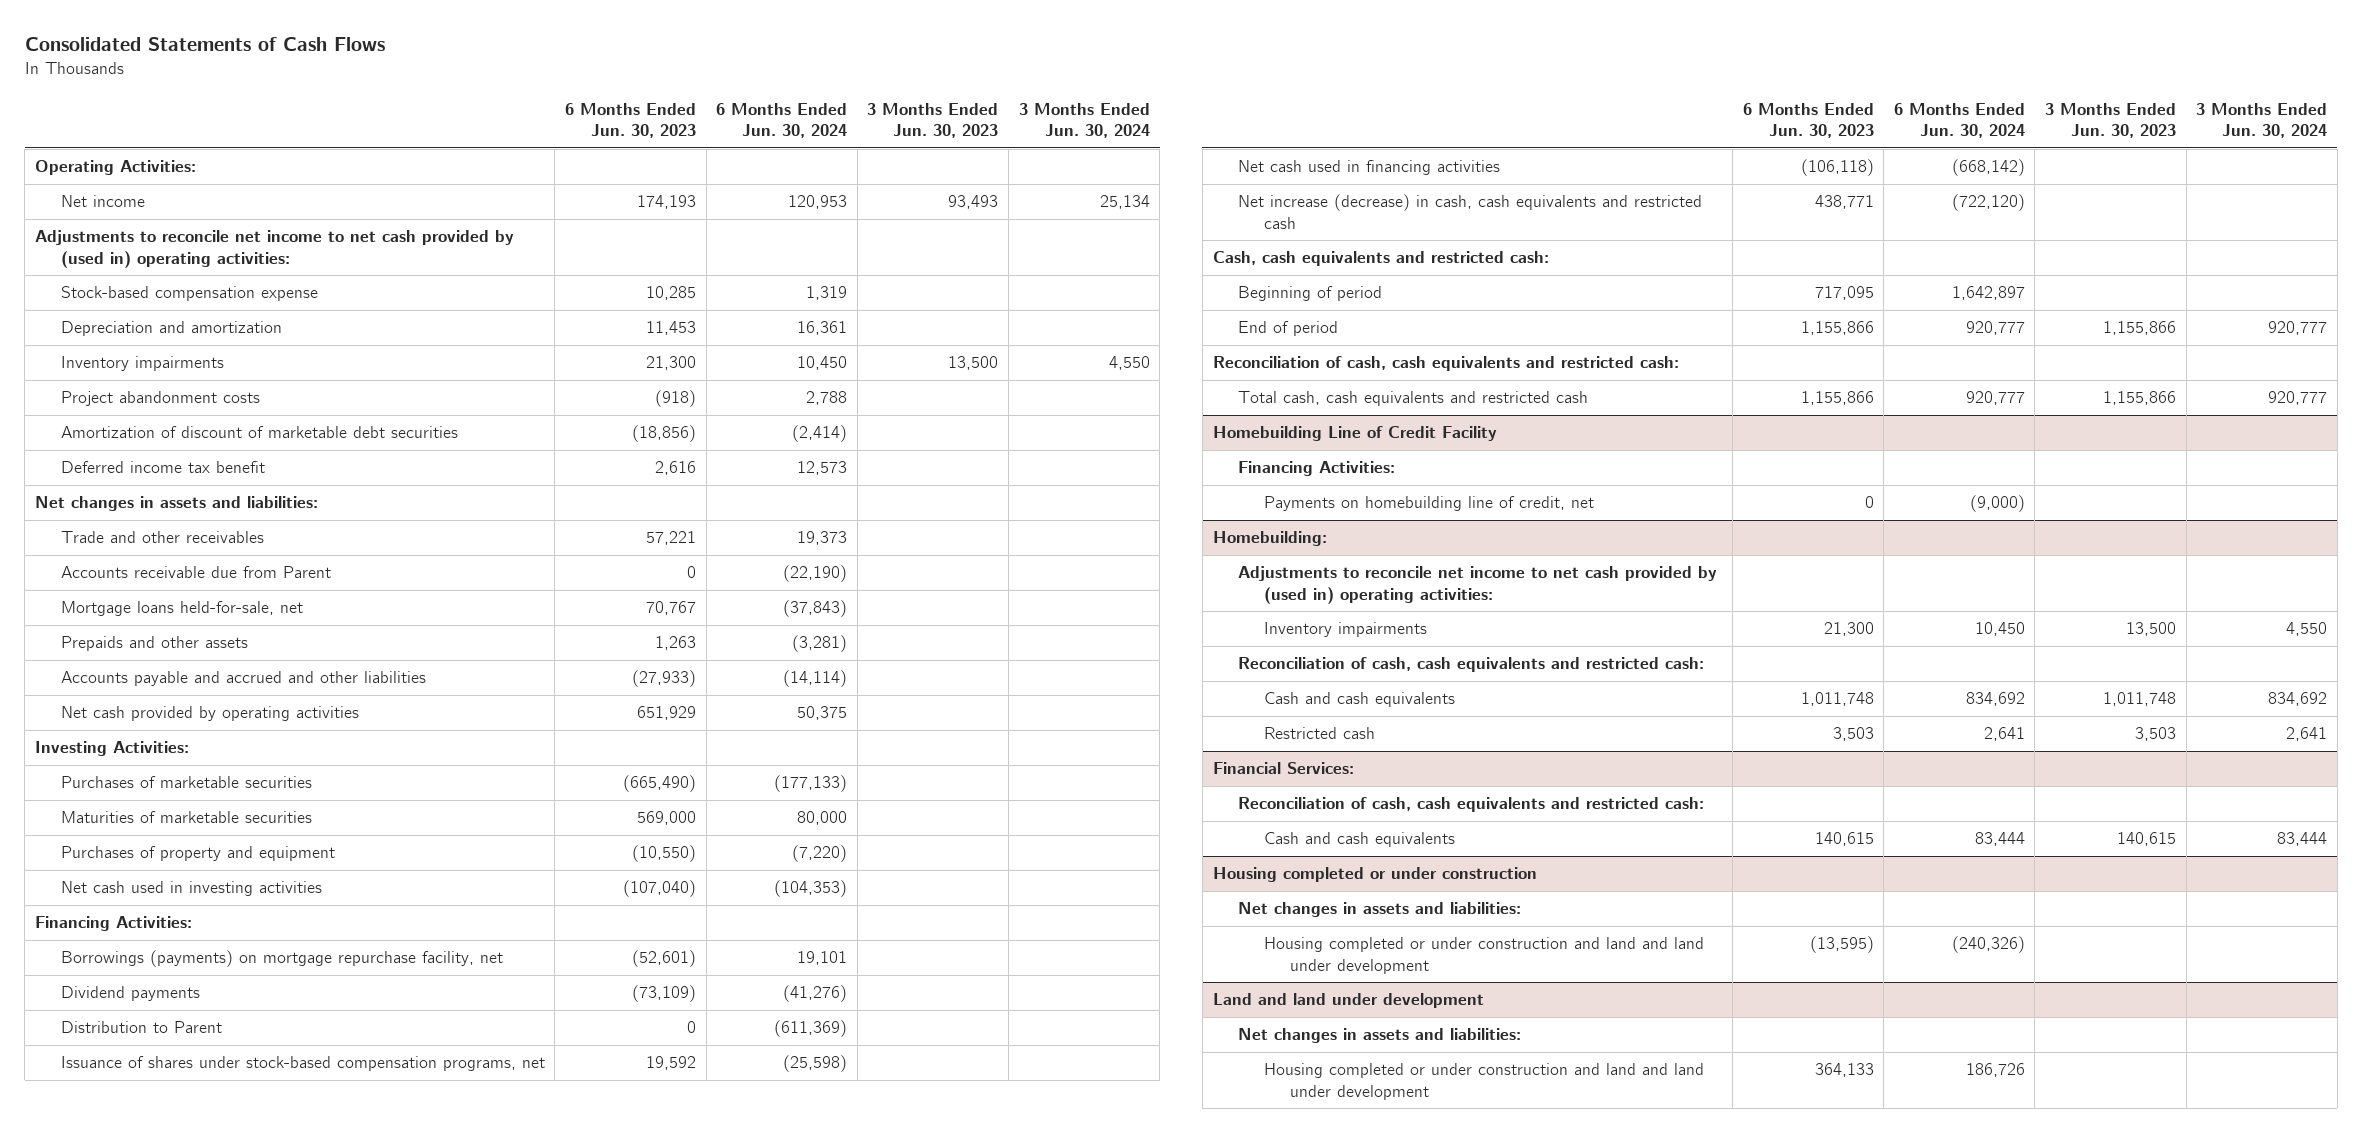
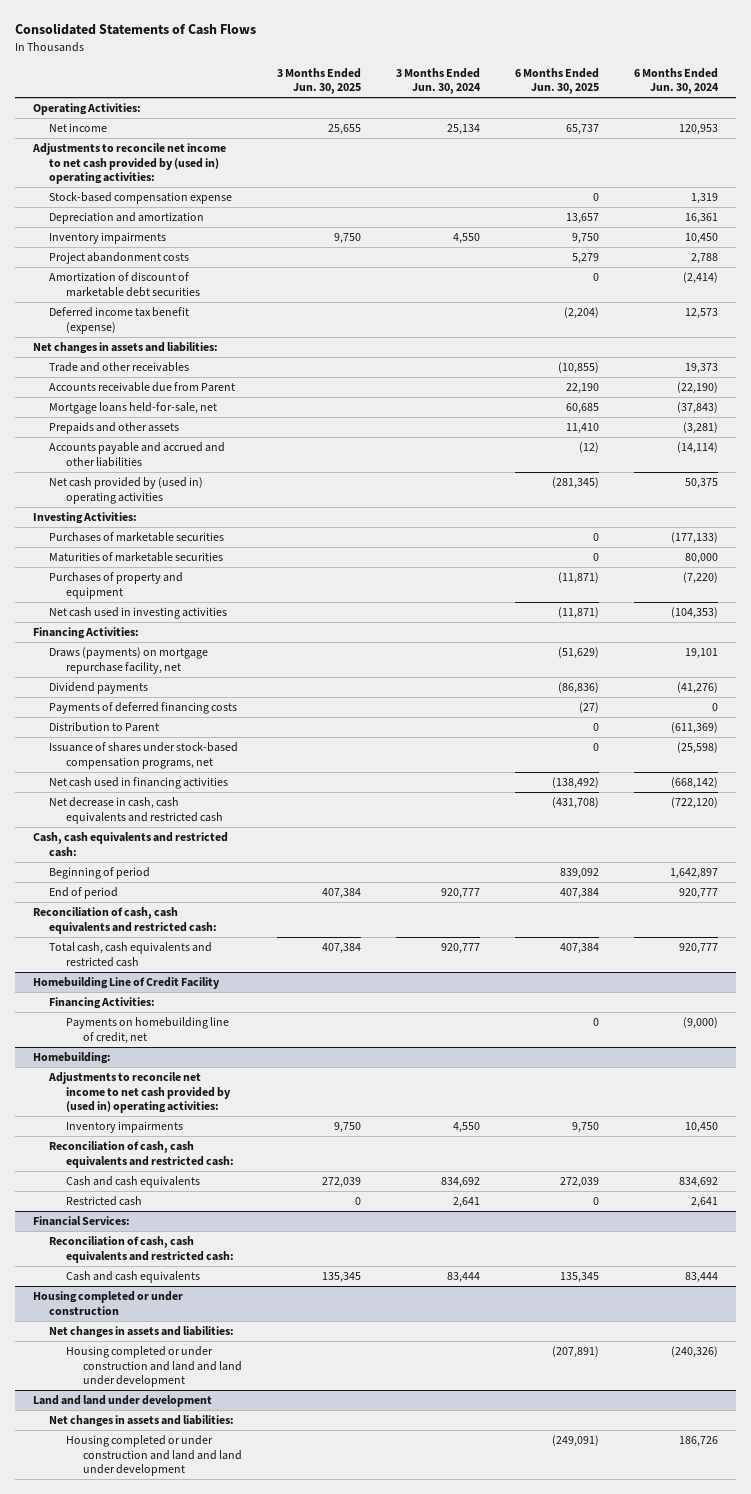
[564,102,696,139] 6 Months Ended Jun. 30, 2023 -> none
[867,102,999,139] 3 Months Ended Jun. 30, 2023 -> none
none -> [277,67,362,95] 3 Months Ended Jun. 30, 2025
none -> [515,67,600,95] 6 Months Ended Jun. 30, 2025
[60,461,265,474] Deferred income tax benefit -> [49,307,190,334] Deferred income tax benefit (expense)
[60,706,359,722] Net cash provided by operating activities -> [49,477,204,504] Net cash provided by (used in) operating activities
[60,950,503,968] Borrowings (payments) on mortgage repurchase facility, net -> [49,647,209,674] Draws (payments) on mortgage repurchase facility, net
none -> [49,702,238,715] Payments of deferred financing costs
[1238,194,1703,229] Net increase (decrease) in cash, cash equivalents and restricted cash -> [49,797,224,824] Net decrease in cash, cash equivalents and restricted cash

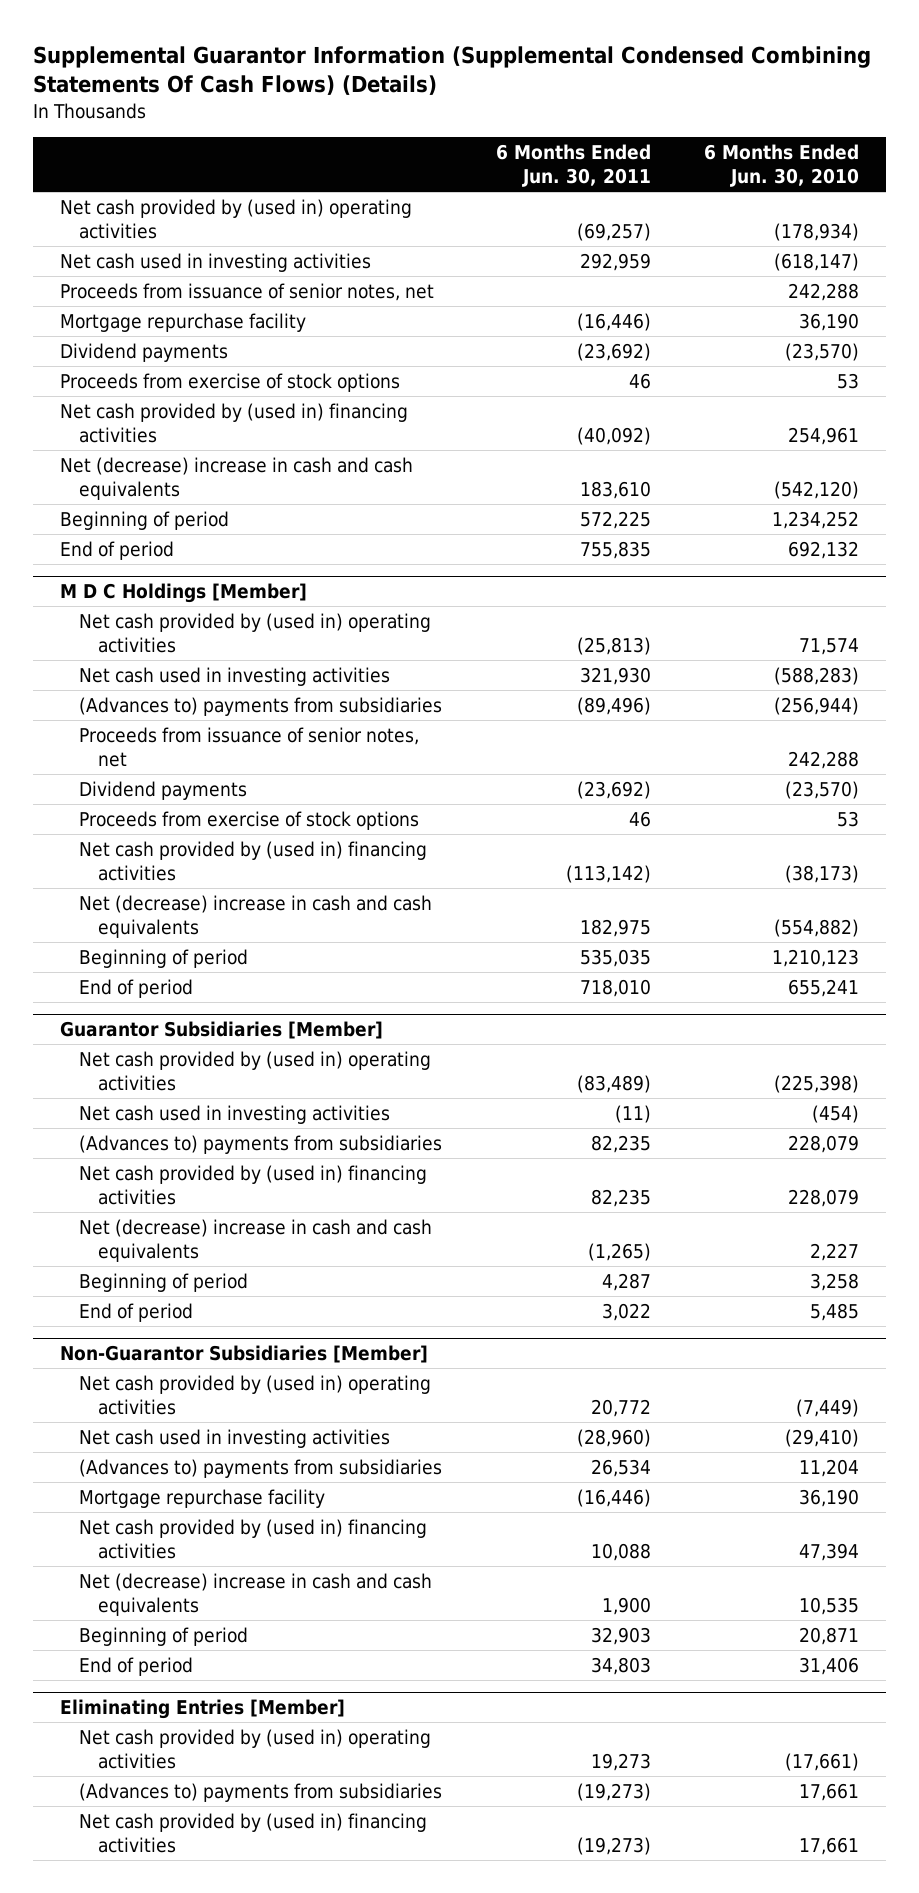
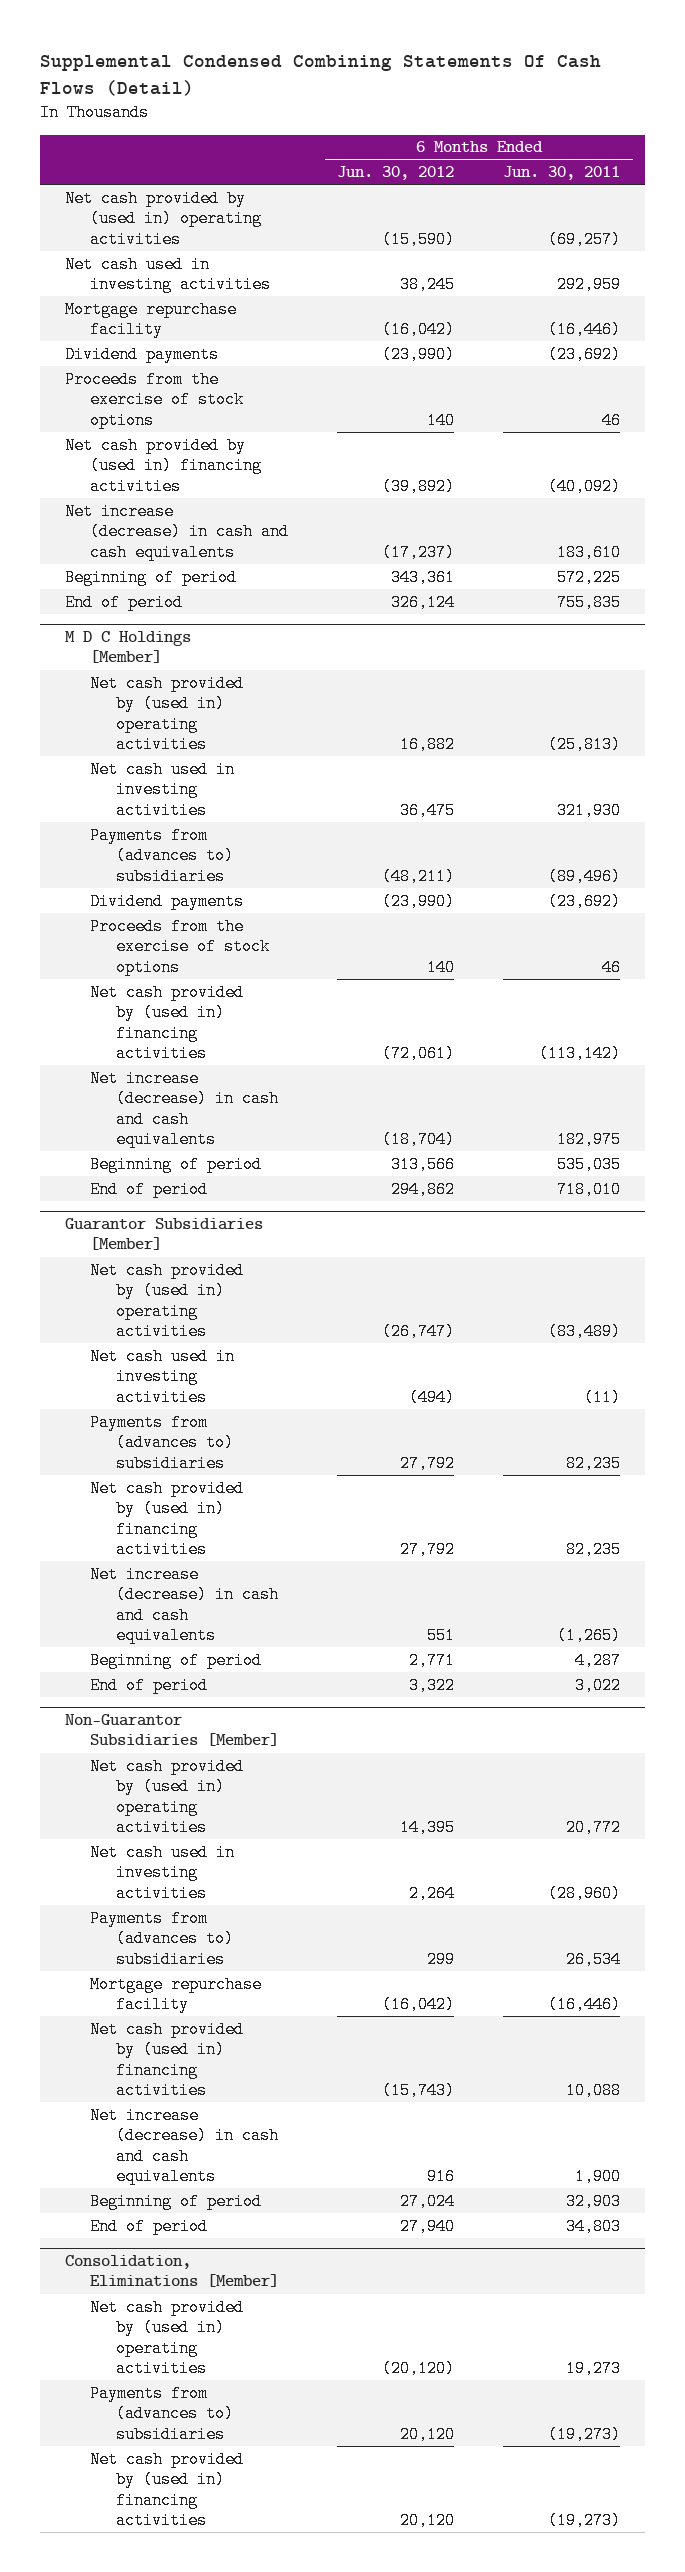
[33,45,872,96] Supplemental Guarantor Information (Supplemental Condensed Combining Statements Of Cash Flows) (Details) -> [40,55,602,97] Supplemental Condensed Combining Statements Of Cash Flows (Detail)
[704,143,860,188] 6 Months Ended Jun. 30, 2010 -> none
none -> [337,166,455,181] Jun. 30, 2012
[60,282,435,301] Proceeds from issuance of senior notes, net -> none
[60,372,401,392] Proceeds from exercise of stock options -> [64,370,245,429] Proceeds from the exercise of stock options
[60,456,414,501] Net (decrease) increase in cash and cash equivalents -> [64,502,290,561] Net increase (decrease) in cash and cash equivalents
[78,726,419,768] Proceeds from issuance of senior notes, net -> none
[78,696,442,716] (Advances to) payments from subsidiaries -> [90,826,235,885] Payments from (advances to) subsidiaries
[78,810,419,830] Proceeds from exercise of stock options -> [90,917,271,976] Proceeds from the exercise of stock options
[78,894,432,939] Net (decrease) increase in cash and cash equivalents -> [90,1069,280,1149] Net increase (decrease) in cash and cash equivalents
[78,1134,442,1154] (Advances to) payments from subsidiaries -> [90,1413,235,1472] Payments from (advances to) subsidiaries
[78,1218,432,1263] Net (decrease) increase in cash and cash equivalents -> [90,1565,280,1645] Net increase (decrease) in cash and cash equivalents
[78,1458,442,1478] (Advances to) payments from subsidiaries -> [90,1909,235,1968] Payments from (advances to) subsidiaries
[78,1572,432,1617] Net (decrease) increase in cash and cash equivalents -> [90,2106,280,2186] Net increase (decrease) in cash and cash equivalents
[60,1698,346,1719] Eliminating Entries [Member] -> none
none -> [64,2254,280,2288] Consolidation, Eliminations [Member]
[78,1782,442,1802] (Advances to) payments from subsidiaries -> [90,2384,235,2443] Payments from (advances to) subsidiaries

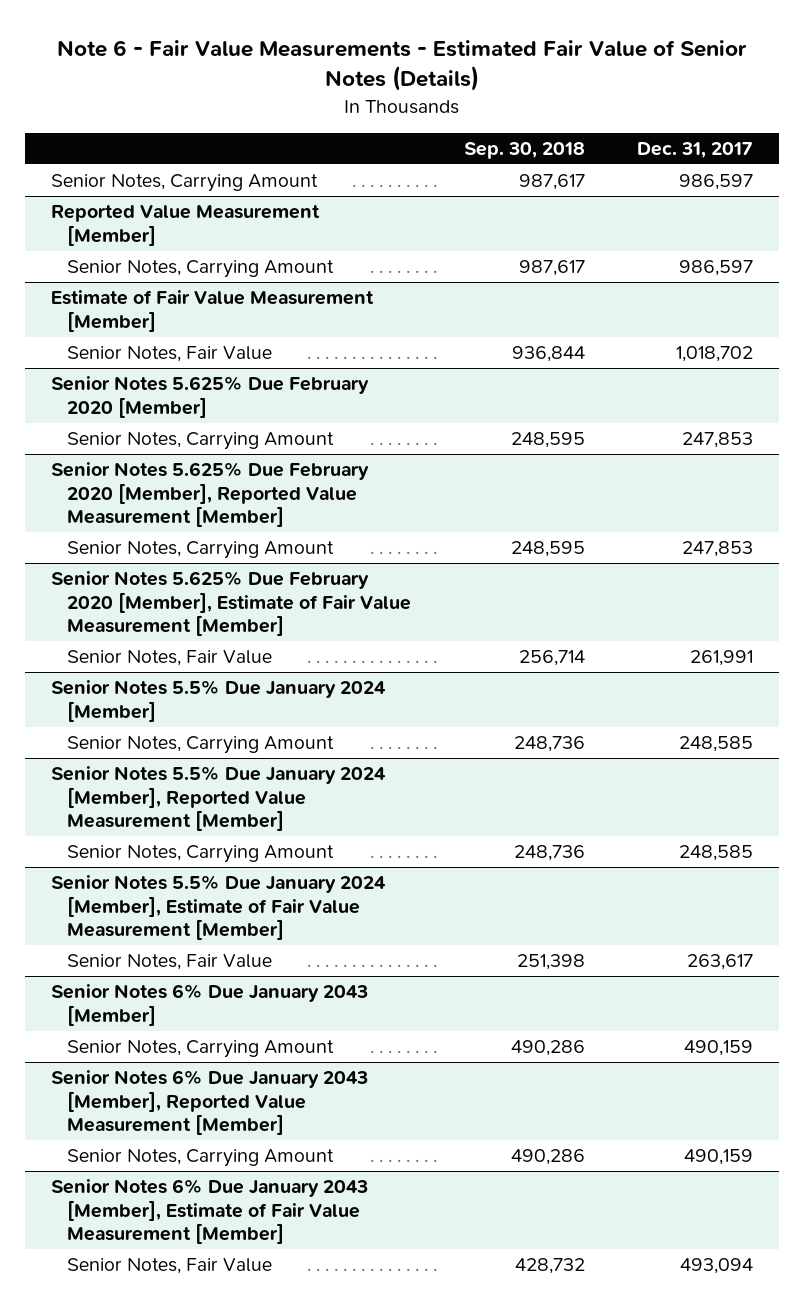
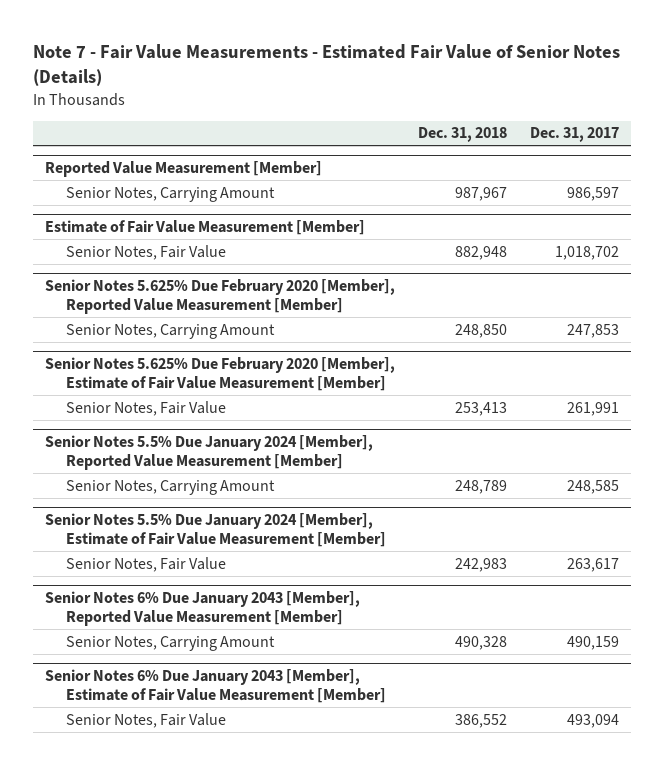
[57,39,748,92] Note 6 - Fair Value Measurements - Estimated Fair Value of Senior Notes (Details) -> [33,43,621,86] Note 7 - Fair Value Measurements - Estimated Fair Value of Senior Notes (Details)
[463,141,585,159] Sep. 30, 2018 -> none
none -> [417,127,507,143] Dec. 31, 2018
[51,174,319,193] Senior Notes, Carrying Amount -> none
[51,376,370,418] Senior Notes 5.625% Due February 2020 [Member] -> none
[67,432,335,451] Senior Notes, Carrying Amount -> none
[51,680,387,722] Senior Notes 5.5% Due January 2024 [Member] -> none
[67,736,335,755] Senior Notes, Carrying Amount -> none
[51,984,369,1026] Senior Notes 6% Due January 2043 [Member] -> none
[67,1040,335,1059] Senior Notes, Carrying Amount -> none

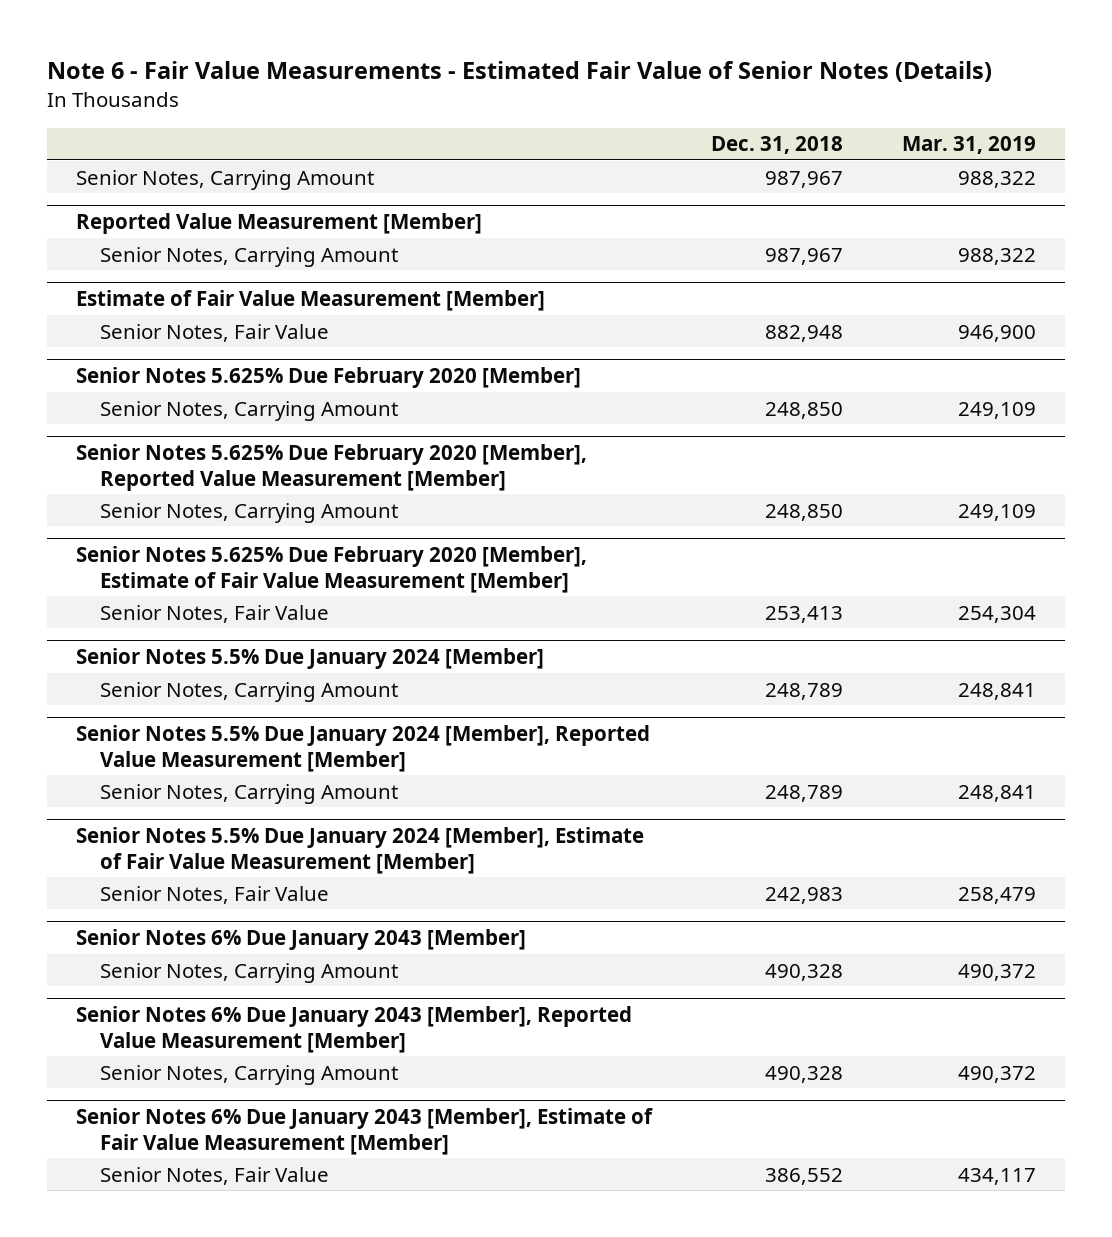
[33,43,621,86] Note 7 - Fair Value Measurements - Estimated Fair Value of Senior Notes (Details) -> [47,61,993,83] Note 6 - Fair Value Measurements - Estimated Fair Value of Senior Notes (Details)
[530,127,620,143] Dec. 31, 2017 -> none
none -> [901,136,1036,155] Mar. 31, 2019
none -> [76,169,375,190] Senior Notes, Carrying Amount
none -> [76,367,582,389] Senior Notes 5.625% Due February 2020 [Member]
none -> [100,400,399,421] Senior Notes, Carrying Amount
none -> [76,648,545,670] Senior Notes 5.5% Due January 2024 [Member]
none -> [100,681,399,702] Senior Notes, Carrying Amount
none -> [76,929,527,951] Senior Notes 6% Due January 2043 [Member]
none -> [100,962,399,983] Senior Notes, Carrying Amount

